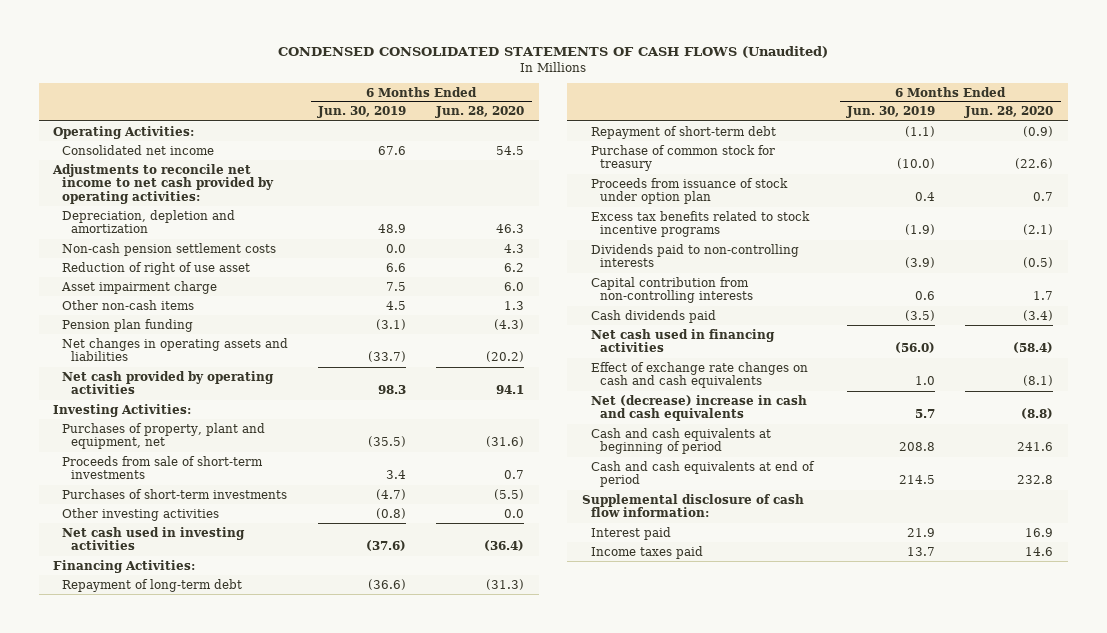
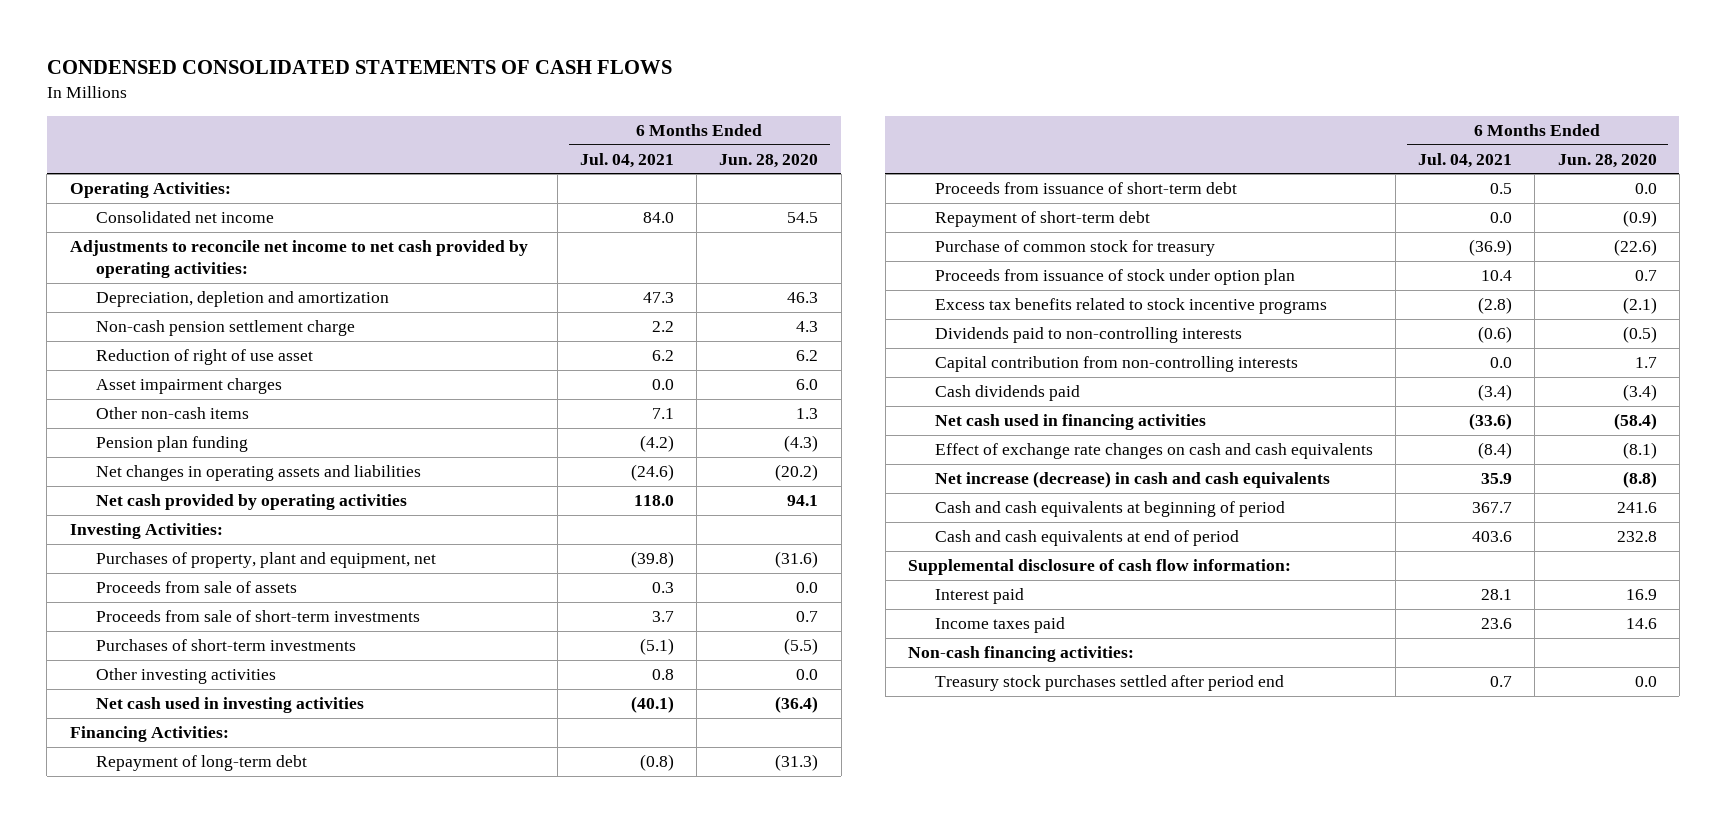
[278,46,829,59] CONDENSED CONSOLIDATED STATEMENTS OF CASH FLOWS (Unaudited) -> [46,60,672,75] CONDENSED CONSOLIDATED STATEMENTS OF CASH FLOWS
[317,106,407,119] Jun. 30, 2019 -> none
none -> [579,152,674,168] Jul. 04, 2021
[62,242,277,256] Non-cash pension settlement costs -> [96,320,356,337] Non-cash pension settlement charge
[61,280,218,294] Asset impairment charge -> [96,378,283,395] Asset impairment charges
none -> [96,581,298,594] Proceeds from sale of assets
none -> [934,182,1237,195] Proceeds from issuance of short-term debt
[591,394,808,422] Net (decrease) increase in cash and cash equivalents -> [934,471,1330,489] Net increase (decrease) in cash and cash equivalents
none -> [907,646,1134,663] Non-cash financing activities:
none -> [934,675,1284,692] Treasury stock purchases settled after period end

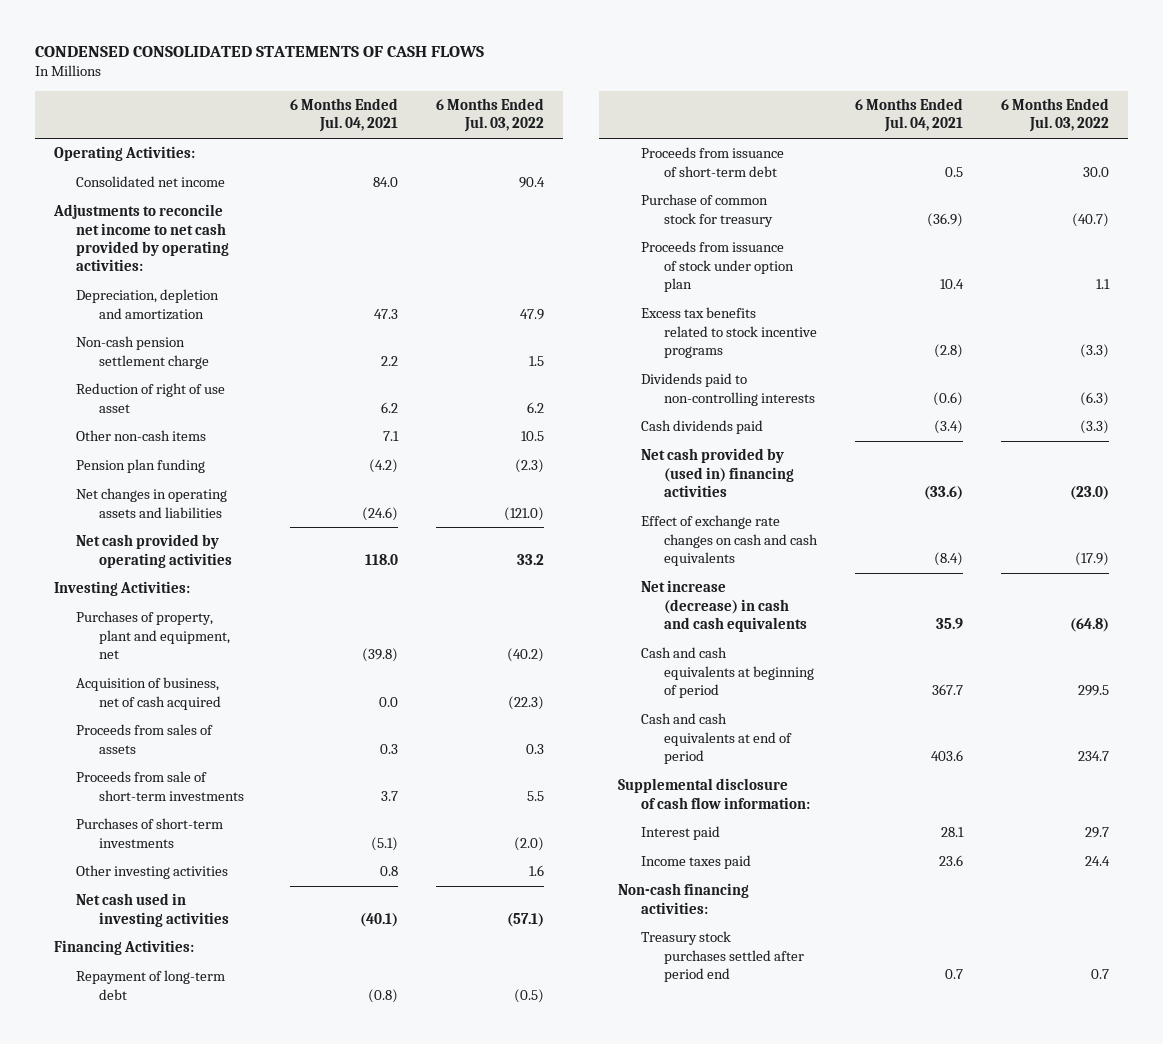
[719,153,819,168] Jun. 28, 2020 -> none
none -> [436,98,545,133] 6 Months Ended Jul. 03, 2022
[96,378,283,395] Asset impairment charges -> none
none -> [76,677,222,710] Acquisition of business, net of cash acquired
[96,581,298,594] Proceeds from sale of assets -> [76,724,214,754] Proceeds from sales of assets
[934,211,1150,228] Repayment of short-term debt -> none
[934,356,1298,373] Capital contribution from non-controlling interests -> none
[934,414,1206,431] Net cash used in financing activities -> [641,448,794,497] Net cash provided by (used in) financing activities

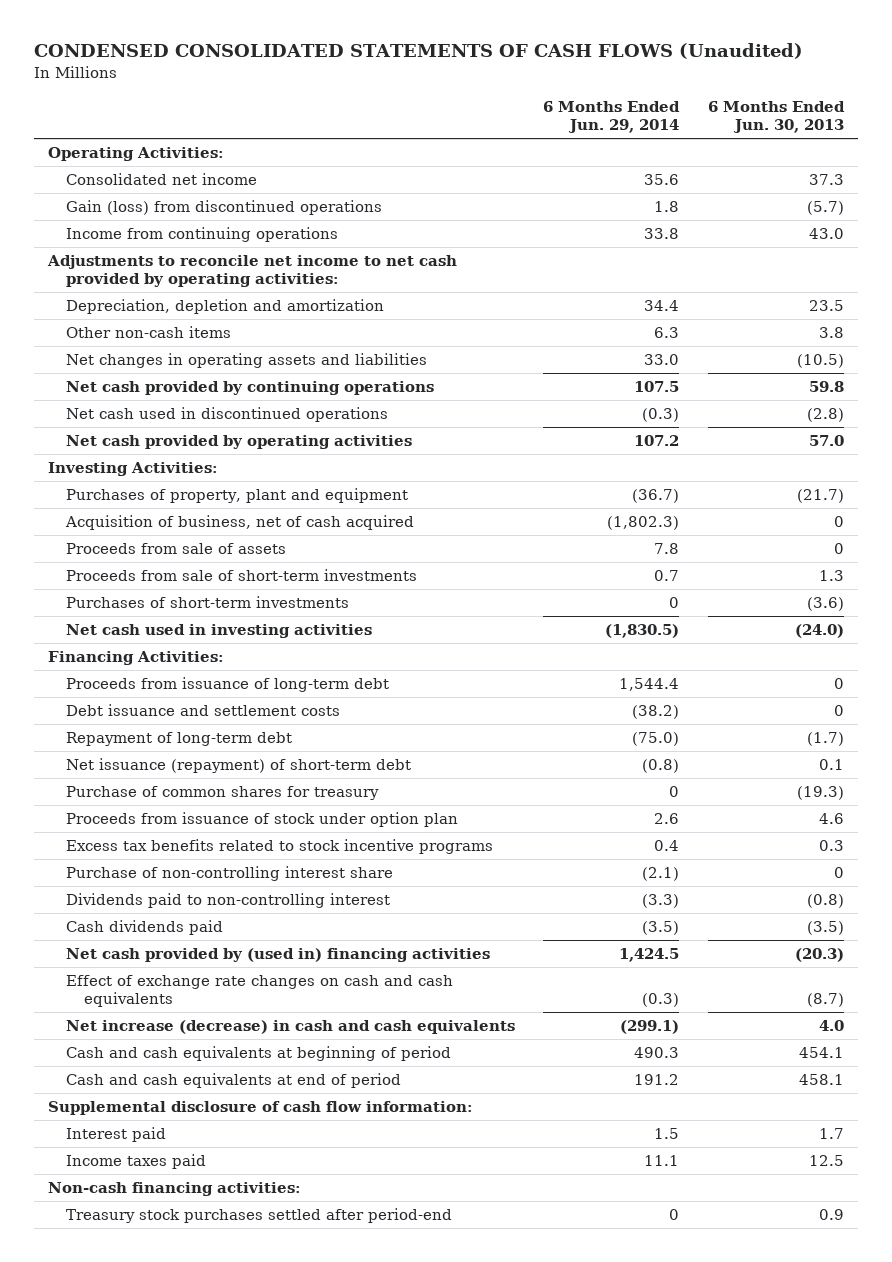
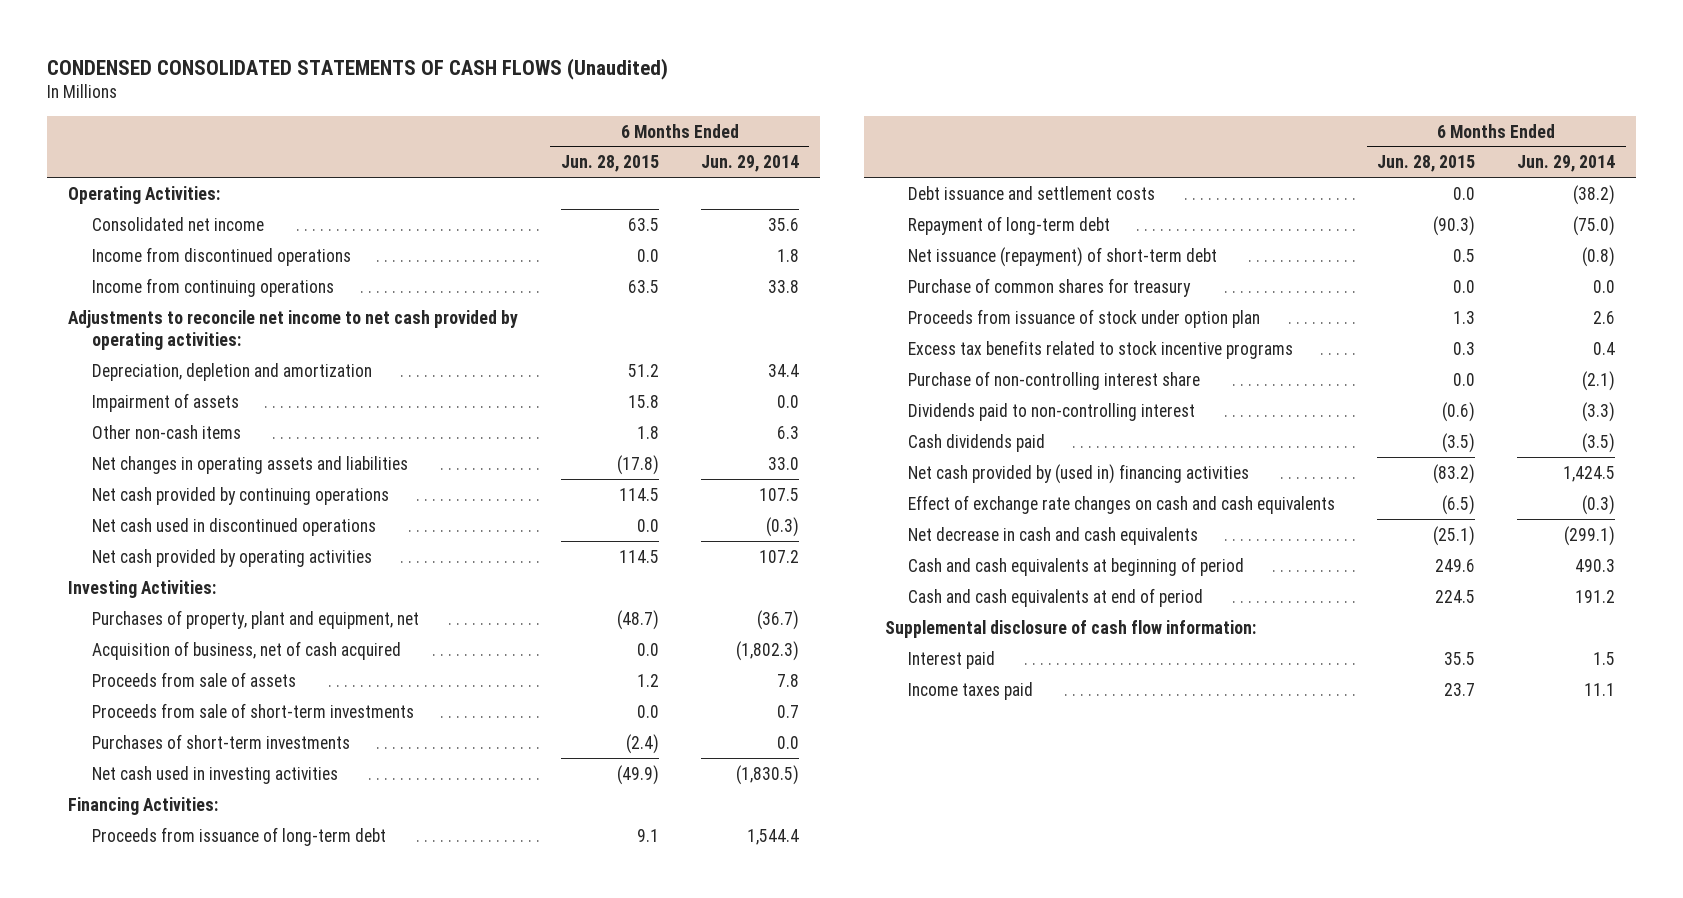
[707,101,845,134] 6 Months Ended Jun. 30, 2013 -> none
none -> [560,155,659,173] Jun. 28, 2015
[66,200,383,216] Gain (loss) from discontinued operations -> [91,246,351,266] Income from discontinued operations
none -> [91,392,239,412] Impairment of assets
[66,488,409,504] Purchases of property, plant and equipment -> [91,609,419,629] Purchases of property, plant and equipment, net
[669,597,680,609] 0 -> [776,735,799,749] 0.0
[669,786,680,798] 0 -> [1593,279,1616,293] 0.0
[66,1020,516,1035] Net increase (decrease) in cash and cash equivalents -> [908,526,1199,545] Net decrease in cash and cash equivalents
[48,1182,302,1197] Non-cash financing activities: -> none
[66,1208,453,1224] Treasury stock purchases settled after period-end -> none

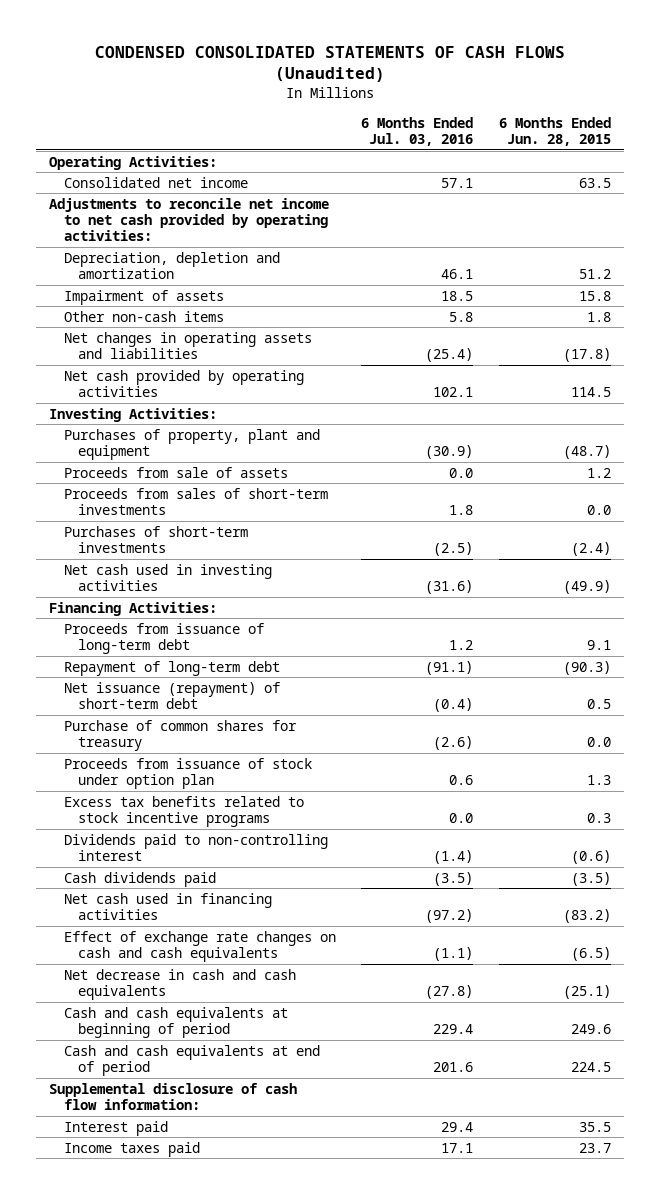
[700,155,799,173] Jun. 29, 2014 -> none
none -> [361,117,474,147] 6 Months Ended Jul. 03, 2016
[91,246,351,266] Income from discontinued operations -> none
[91,277,334,297] Income from continuing operations -> none
[91,486,389,505] Net cash provided by continuing operations -> none
[91,517,376,536] Net cash used in discontinued operations -> none
[91,640,401,660] Acquisition of business, net of cash acquired -> none
[91,609,419,629] Purchases of property, plant and equipment, net -> [63,428,320,460] Purchases of property, plant and equipment
[91,702,414,718] Proceeds from sale of short-term investments -> [63,487,328,515] Proceeds from sales of short-term investments
[908,185,1156,200] Debt issuance and settlement costs -> none
[908,370,1201,390] Purchase of non-controlling interest share -> none
[908,463,1250,484] Net cash provided by (used in) financing activities -> [63,892,272,920] Net cash used in financing activities

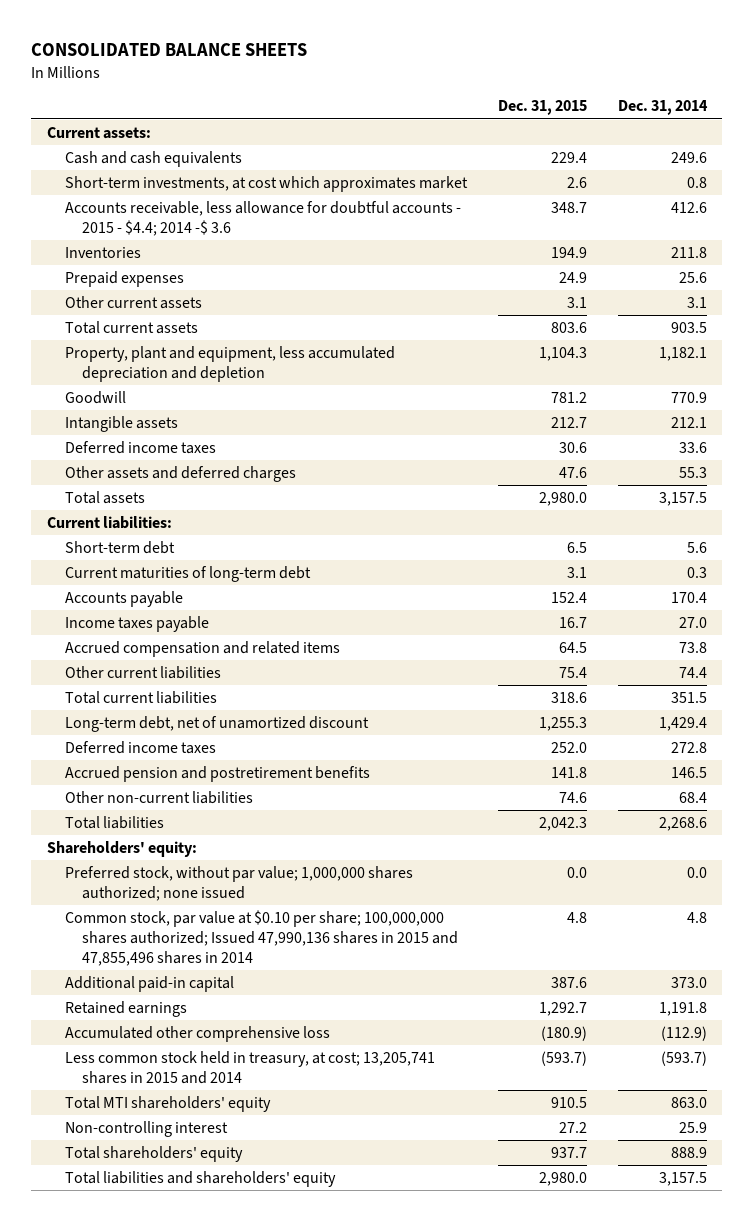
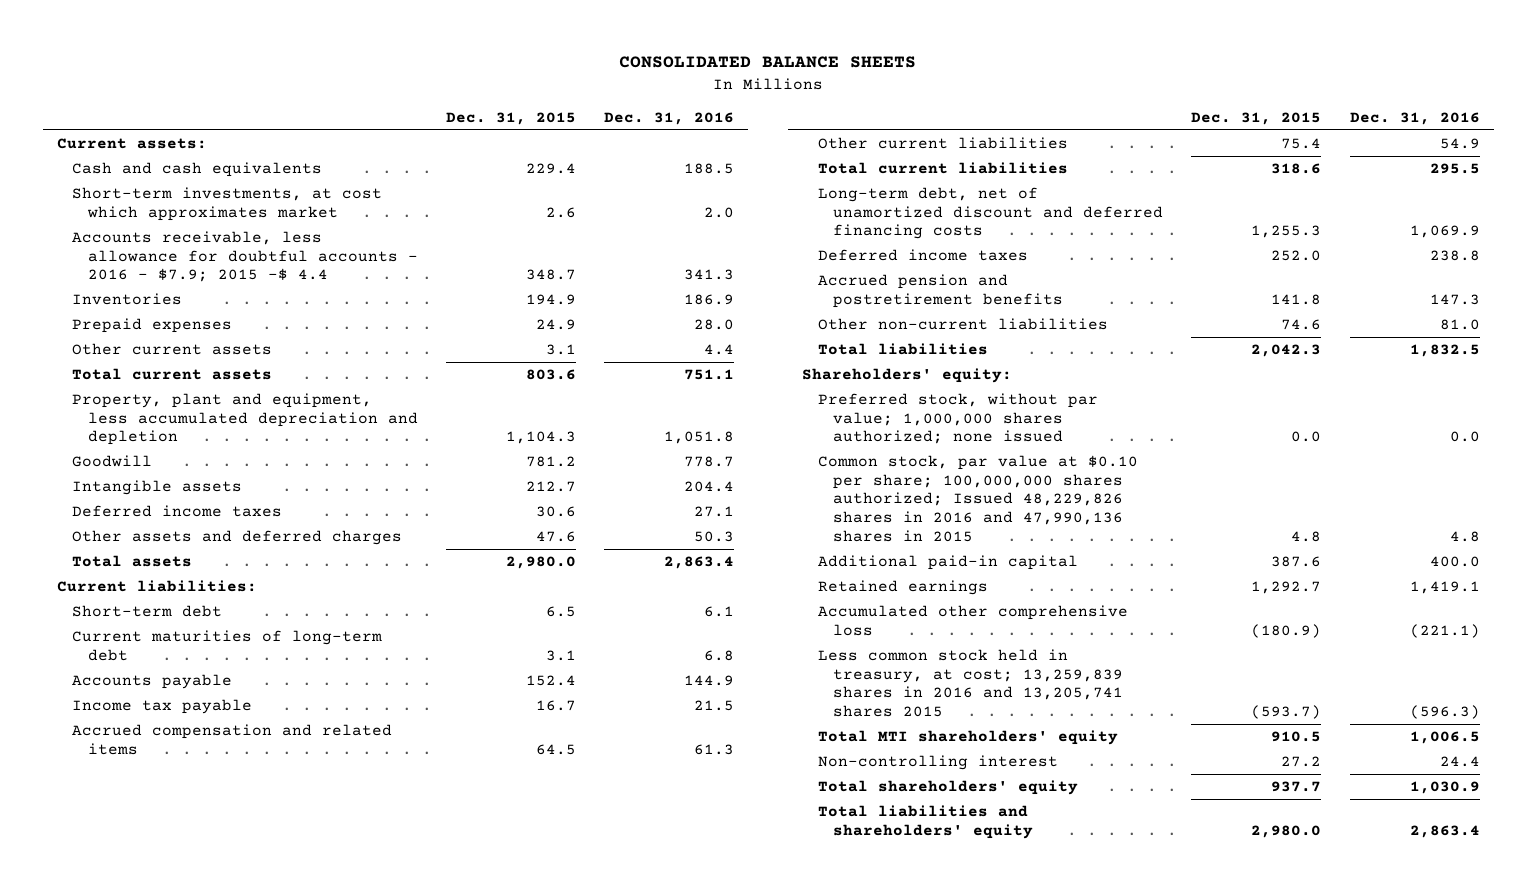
[617,100,708,116] Dec. 31, 2014 -> none
none -> [604,111,735,125] Dec. 31, 2016
[64,200,461,236] Accounts receivable, less allowance for doubtful accounts - 2015 - $4.4; 2014 -$ 3.6 -> [72,231,418,283] Accounts receivable, less allowance for doubtful accounts - 2016 - $7.9; 2015 -$ 4.4
[64,615,209,632] Income taxes payable -> [72,699,253,715] Income tax payable
[64,715,369,732] Long-term debt, net of unamortized discount -> [817,187,1164,240] Long-term debt, net of unamortized discount and deferred financing costs
[64,909,459,966] Common stock, par value at $0.10 per share; 100,000,000 shares authorized; Issued 47,990,136 shares in 2015 and 47,855,496 shares in 2014 -> [817,455,1138,542] Common stock, par value at $0.10 per share; 100,000,000 shares authorized; Issued 48,229,826 shares in 2016 and 47,990,136 shares in 2015
[64,1050,435,1084] Less common stock held in treasury, at cost; 13,205,741 shares in 2015 and 2014 -> [817,649,1124,718] Less common stock held in treasury, at cost; 13,259,839 shares in 2016 and 13,205,741 shares 2015

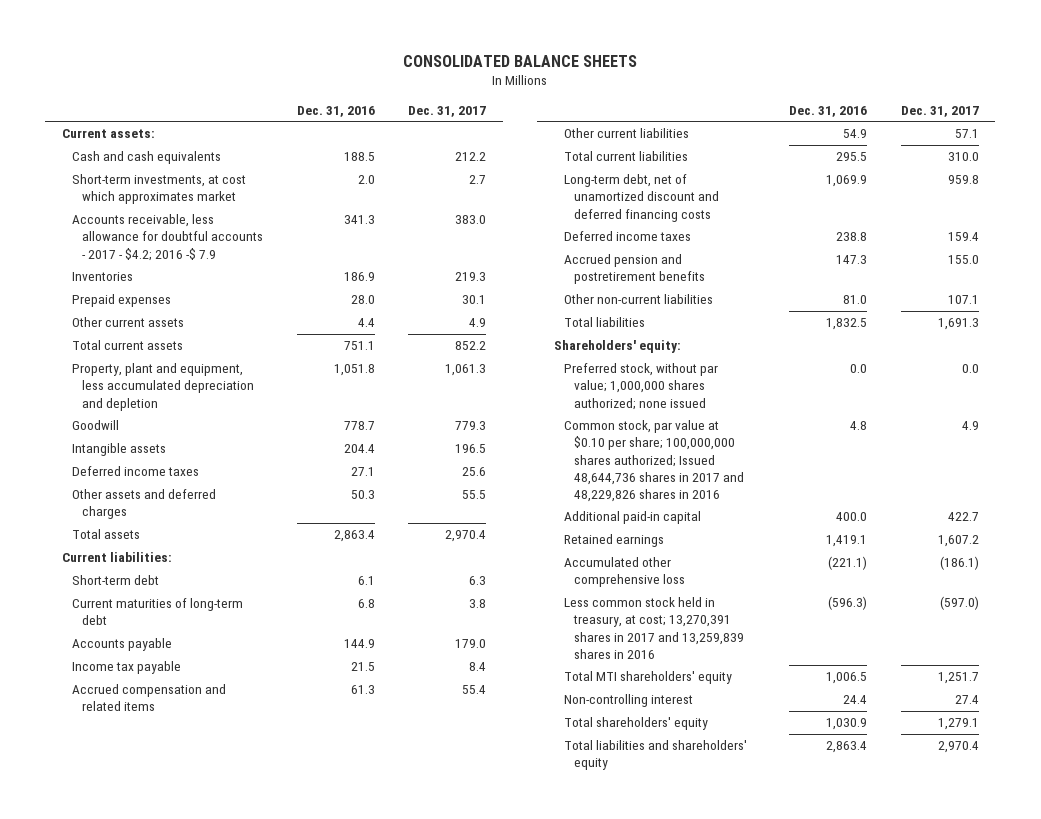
[446,111,577,125] Dec. 31, 2015 -> none
none -> [408,105,487,117] Dec. 31, 2017
[72,231,418,283] Accounts receivable, less allowance for doubtful accounts - 2016 - $7.9; 2015 -$ 4.4 -> [72,214,264,261] Accounts receivable, less allowance for doubtful accounts - 2017 - $4.2; 2016 -$ 7.9
[817,455,1138,542] Common stock, par value at $0.10 per share; 100,000,000 shares authorized; Issued 48,229,826 shares in 2016 and 47,990,136 shares in 2015 -> [564,420,745,502] Common stock, par value at $0.10 per share; 100,000,000 shares authorized; Issued 48,644,736 shares in 2017 and 48,229,826 shares in 2016
[817,649,1124,718] Less common stock held in treasury, at cost; 13,259,839 shares in 2016 and 13,205,741 shares 2015 -> [564,597,745,659] Less common stock held in treasury, at cost; 13,270,391 shares in 2017 and 13,259,839 shares in 2016

